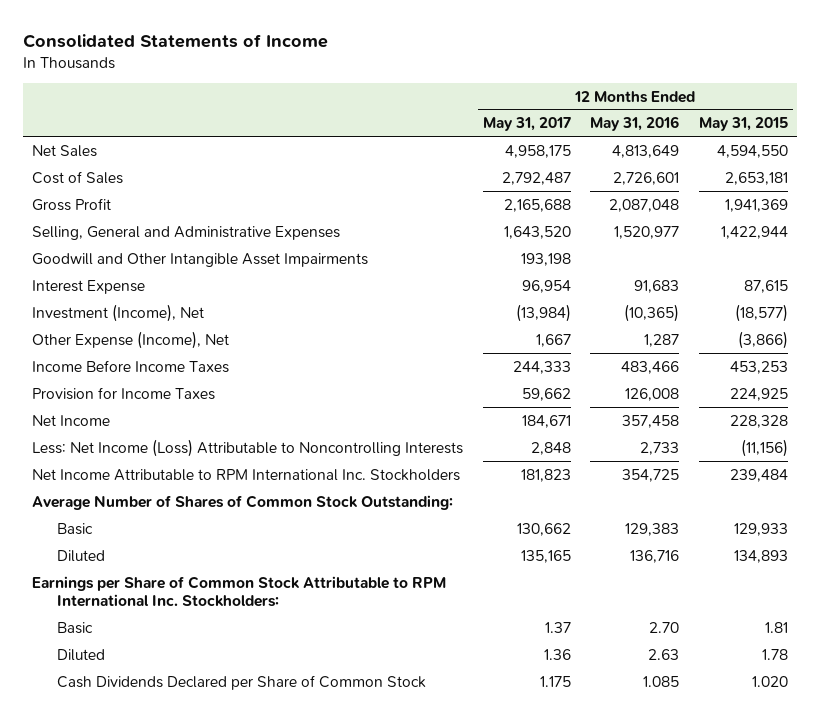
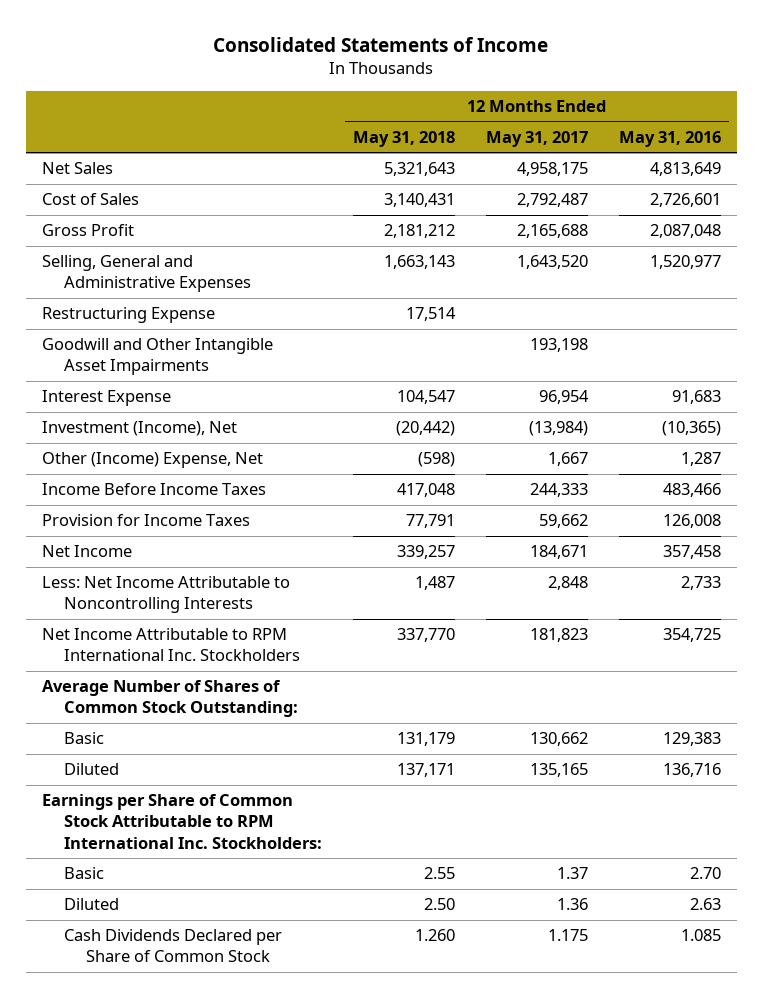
[698,117,788,132] May 31, 2015 -> none
none -> [352,130,455,147] May 31, 2018
none -> [41,307,215,324] Restructuring Expense
[32,330,230,349] Other Expense (Income), Net -> [41,452,263,469] Other (Income) Expense, Net
[32,438,464,457] Less: Net Income (Loss) Attributable to Noncontrolling Interests -> [41,576,290,614] Less: Net Income Attributable to Noncontrolling Interests

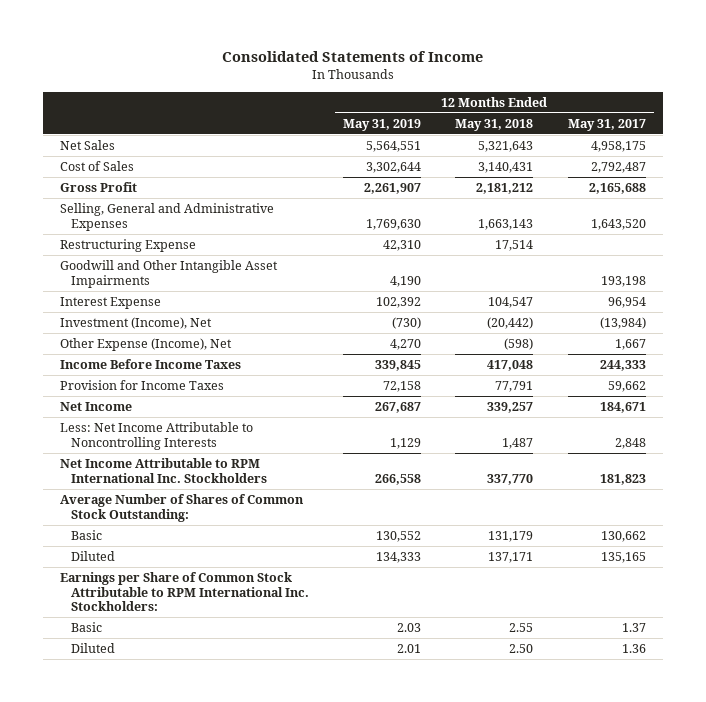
[619,130,722,147] May 31, 2016 -> none
none -> [343,118,422,131] May 31, 2019
[41,452,263,469] Other (Income) Expense, Net -> [59,337,232,351] Other Expense (Income), Net
[63,929,282,963] Cash Dividends Declared per Share of Common Stock -> none

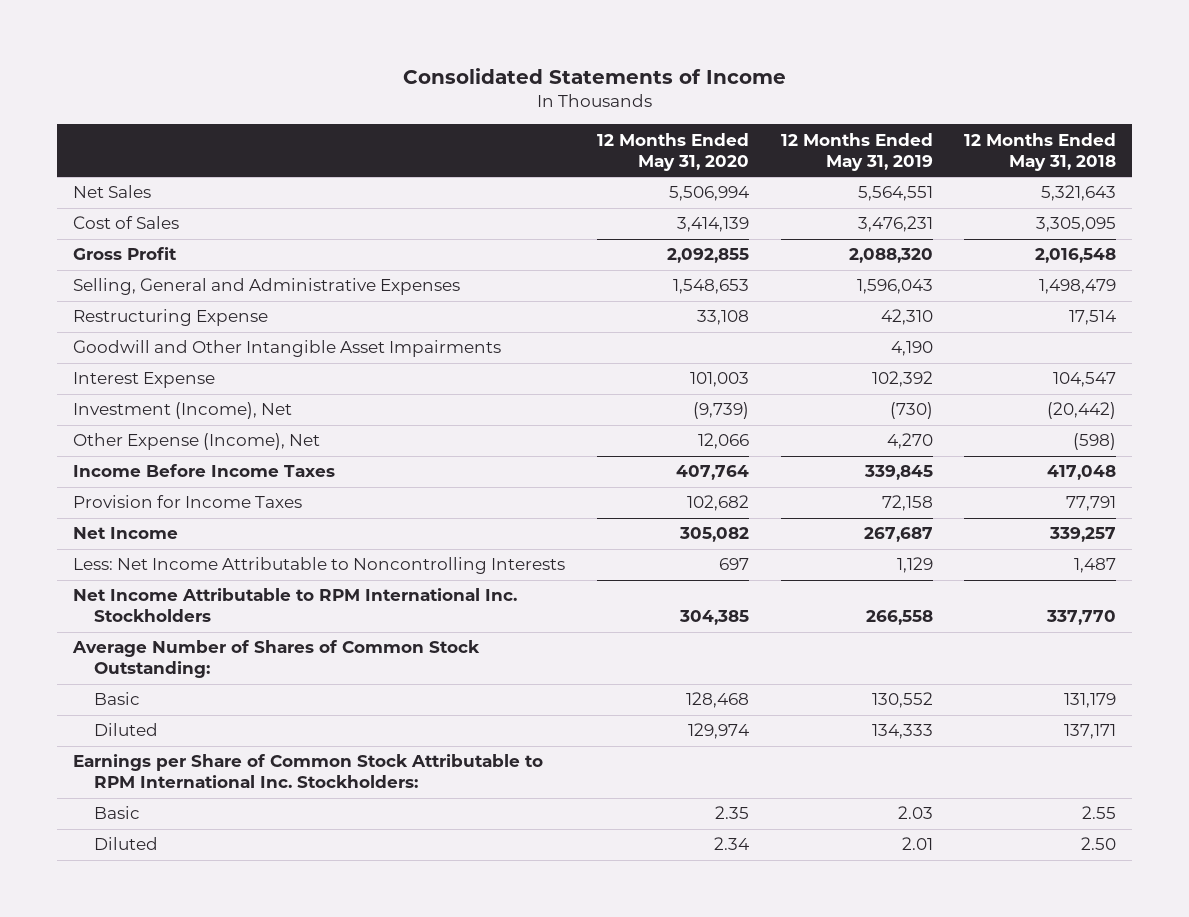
[567,118,646,131] May 31, 2017 -> none
none -> [596,132,749,171] 12 Months Ended May 31, 2020
[366,161,422,173] 3,302,644 -> [857,216,933,233] 3,476,231
[478,161,534,173] 3,140,431 -> [1036,217,1117,233] 3,305,095
[364,182,422,194] 2,261,907 -> [848,248,933,264] 2,088,320
[476,182,534,194] 2,181,212 -> [1035,248,1117,264] 2,016,548
[366,218,422,230] 1,769,630 -> [856,279,933,295] 1,596,043
[478,218,534,230] 1,663,143 -> [1039,279,1117,295] 1,498,479

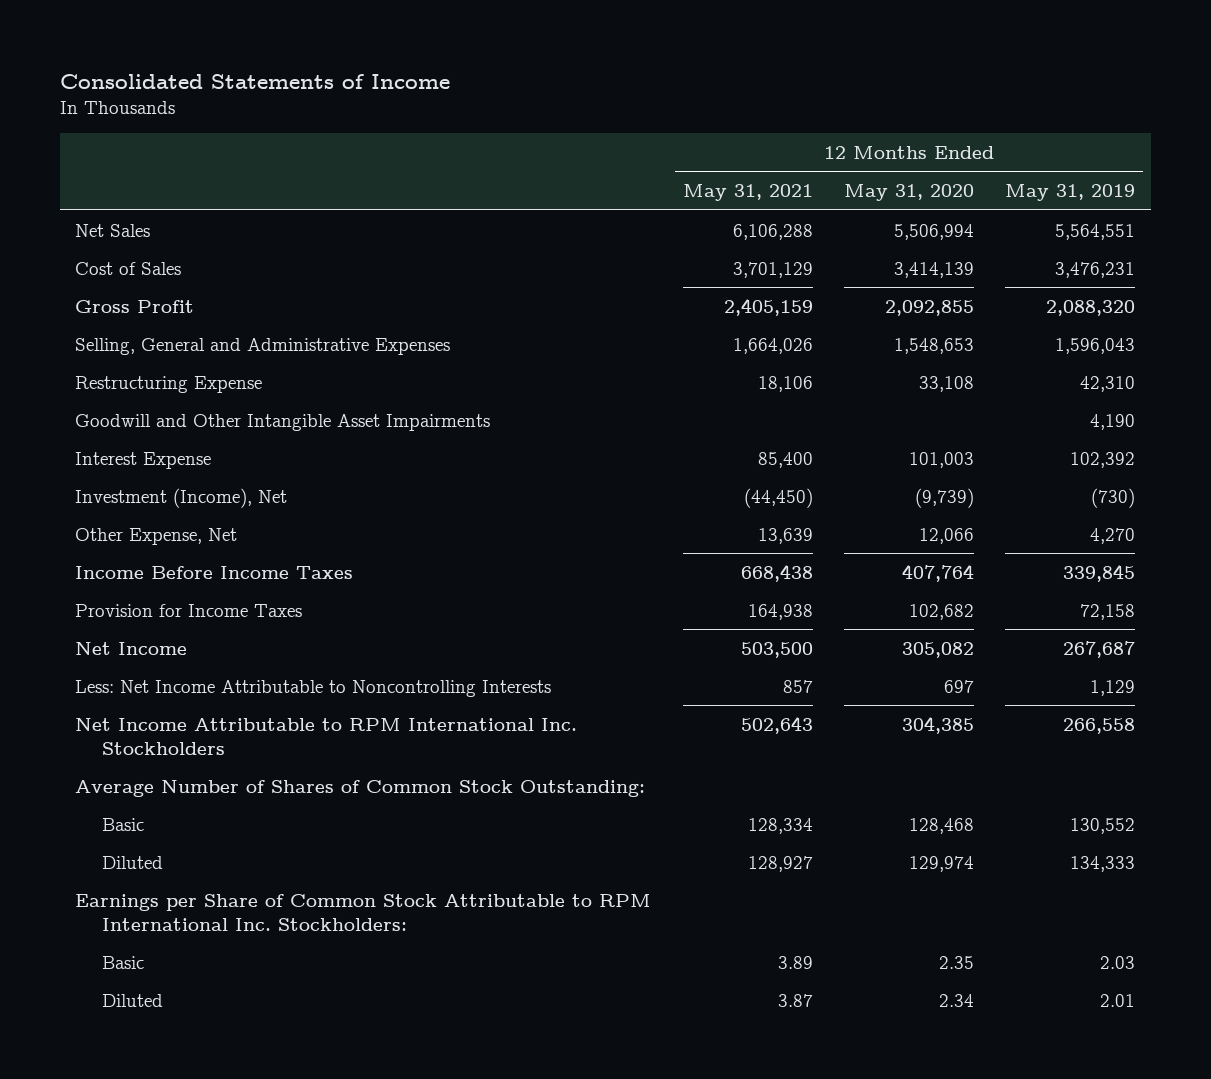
[964,132,1117,171] 12 Months Ended May 31, 2018 -> none
none -> [682,184,813,202] May 31, 2021
[72,433,320,451] Other Expense (Income), Net -> [75,527,238,545] Other Expense, Net

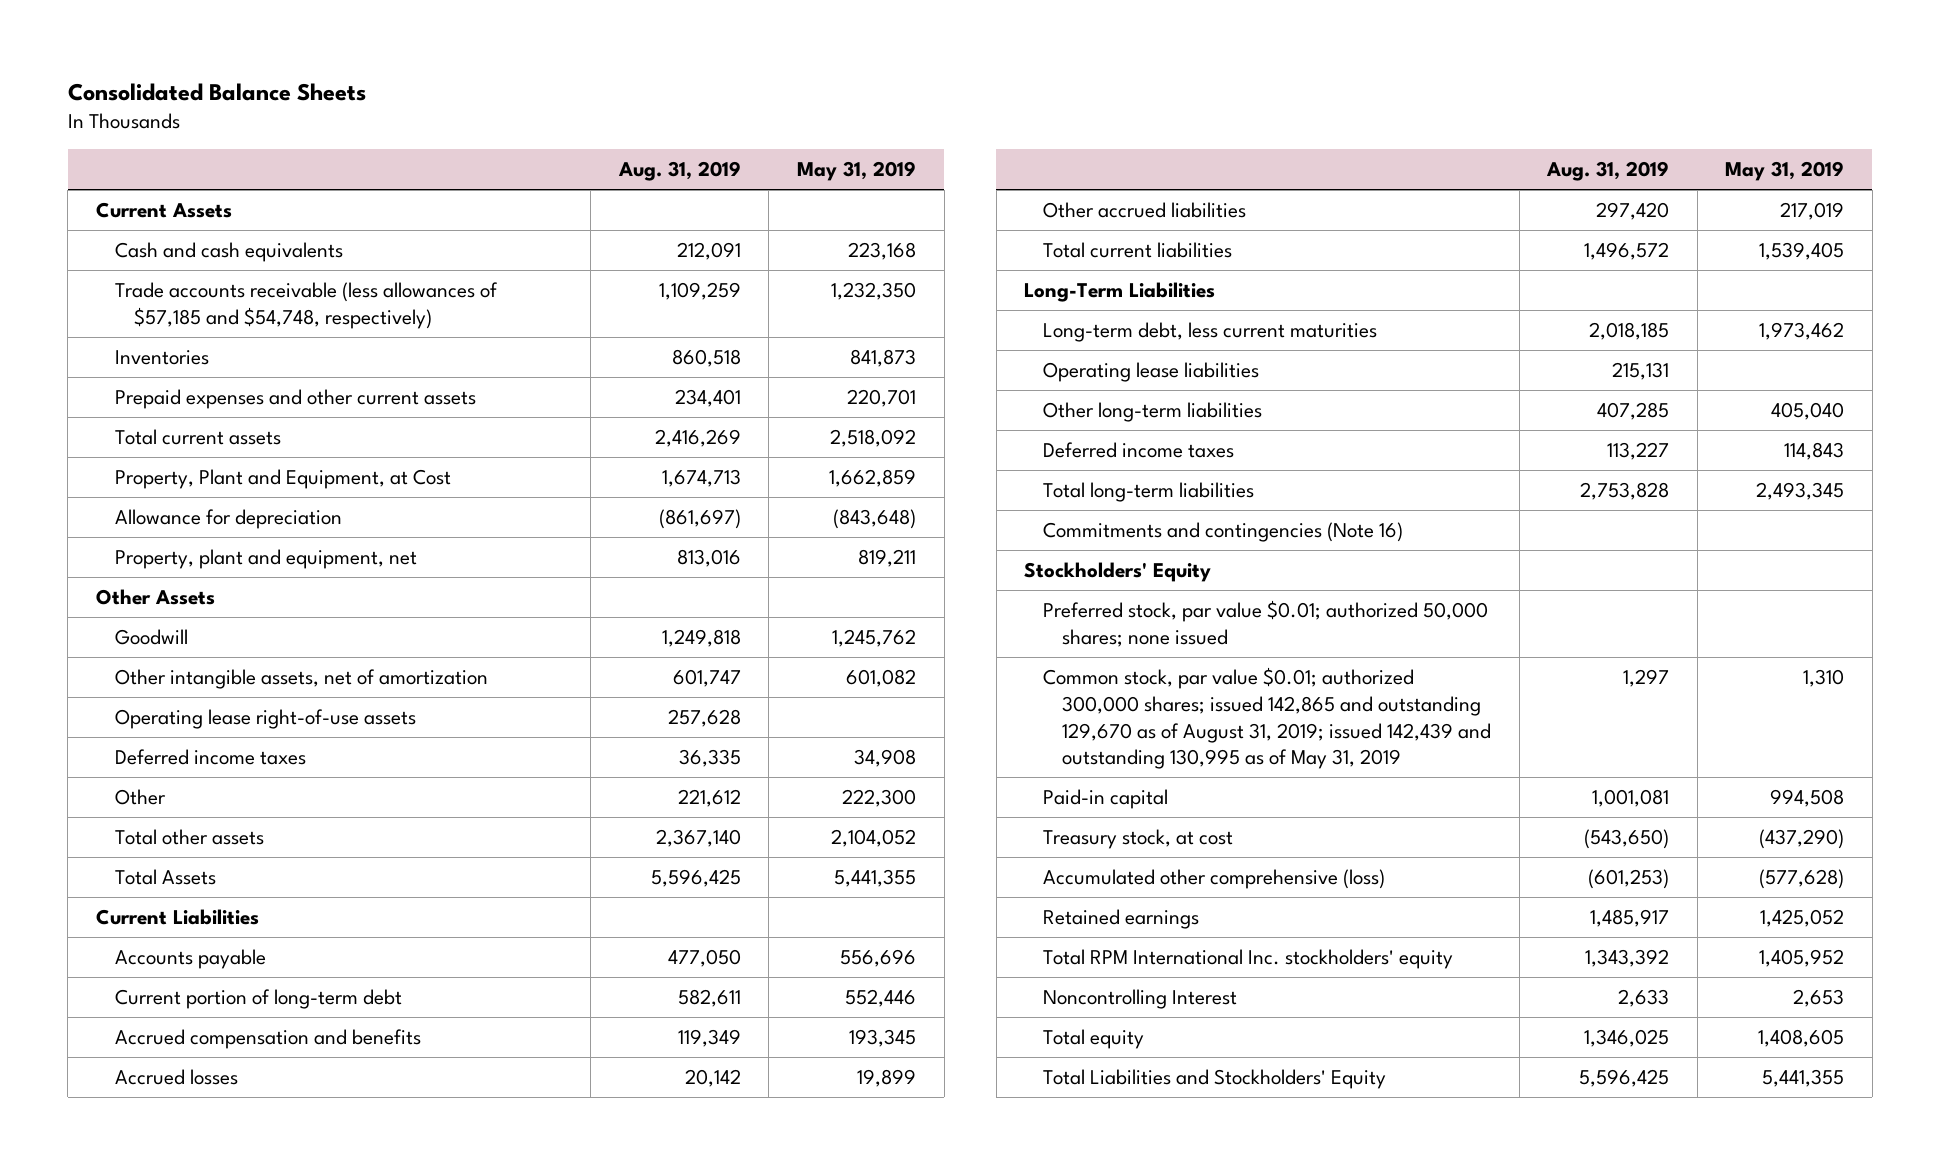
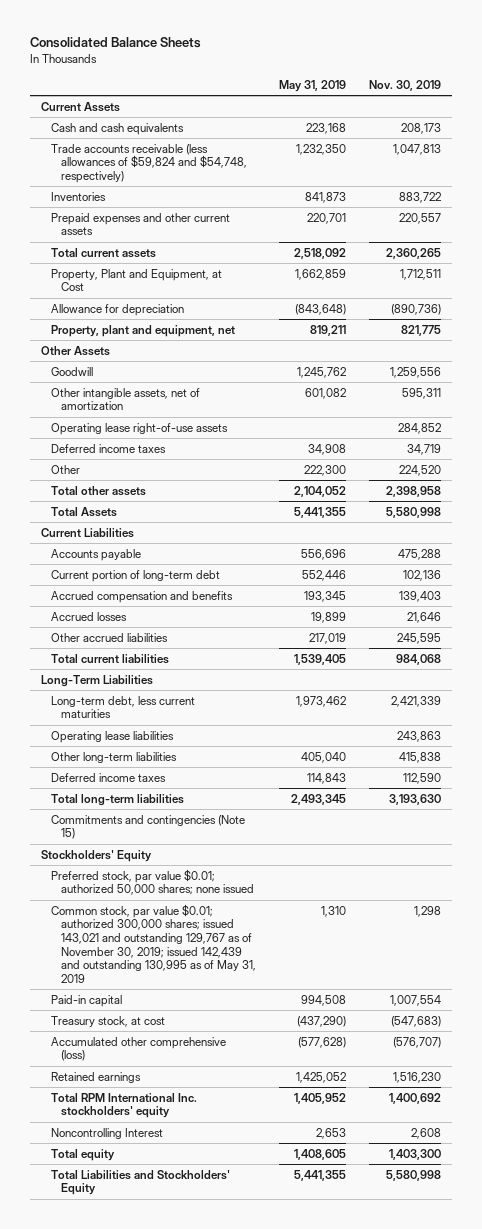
[617,160,741,181] Aug. 31, 2019 -> none
none -> [368,80,441,92] Nov. 30, 2019
[114,281,498,329] Trade accounts receivable (less allowances of $57,185 and $54,748, respectively) -> [50,143,247,183] Trade accounts receivable (less allowances of $59,824 and $54,748, respectively)
[1043,521,1404,542] Commitments and contingencies (Note 16) -> [50,814,245,840] Commitments and contingencies (Note 15)
[1043,666,1491,770] Common stock, par value $0.01; authorized 300,000 shares; issued 142,865 and outstanding 129,670 as of August 31, 2019; issued 142,439 and outstanding 130,995 as of May 31, 2019 -> [50,903,256,983] Common stock, par value $0.01; authorized 300,000 shares; issued 143,021 and outstanding 129,767 as of November 30, 2019; issued 142,439 and outstanding 130,995 as of May 31, 2019

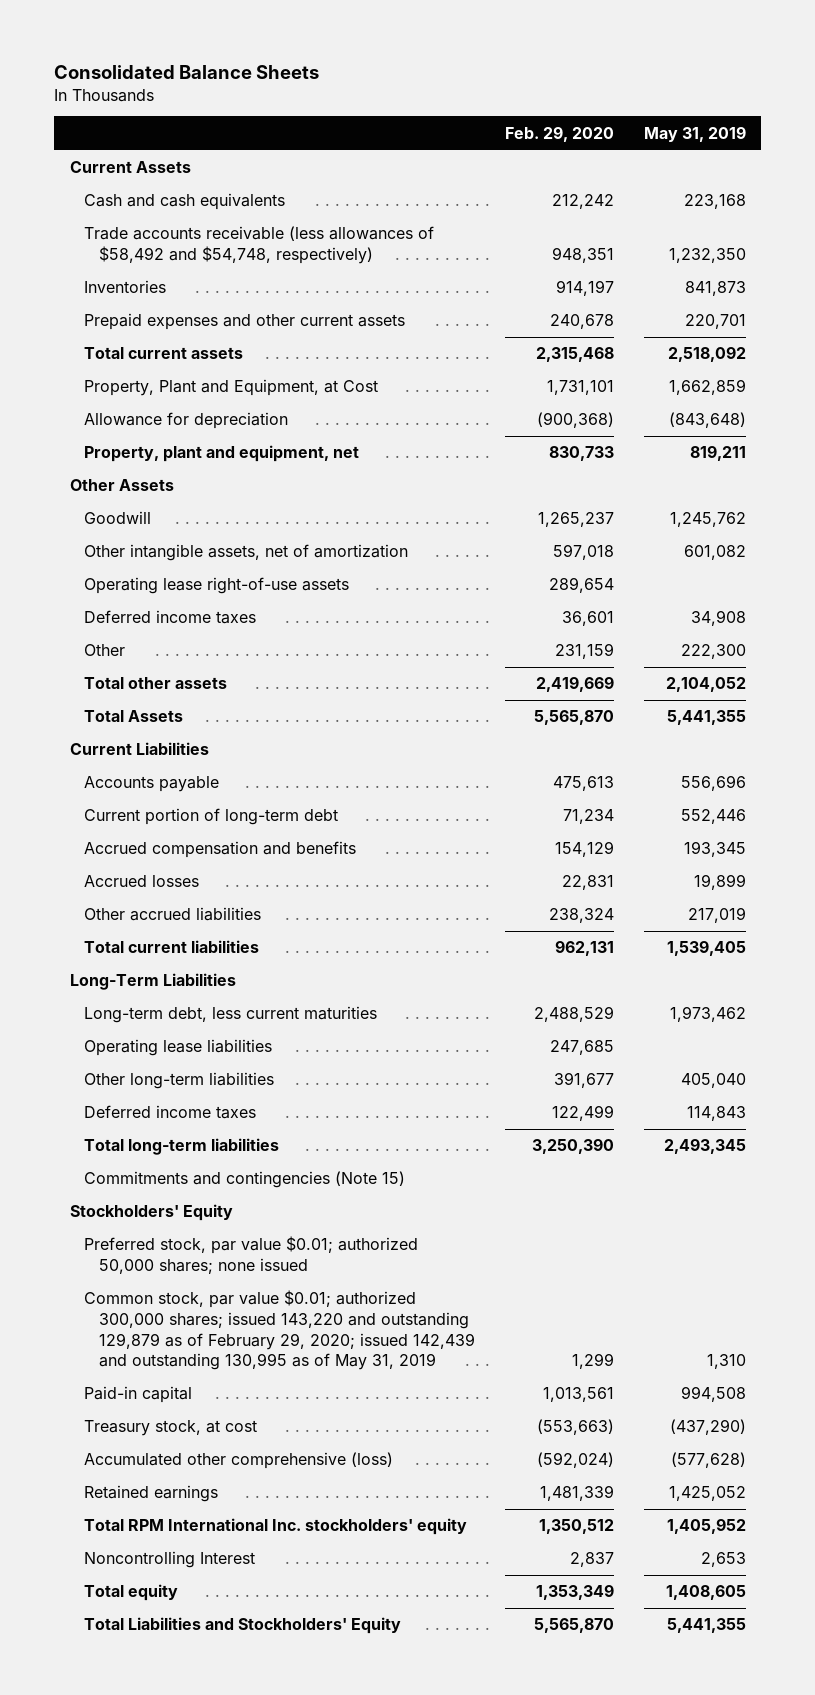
[368,80,441,92] Nov. 30, 2019 -> none
none -> [504,125,614,142] Feb. 29, 2020
[50,143,247,183] Trade accounts receivable (less allowances of $59,824 and $54,748, respectively) -> [84,226,435,264] Trade accounts receivable (less allowances of $58,492 and $54,748, respectively)
[50,903,256,983] Common stock, par value $0.01; authorized 300,000 shares; issued 143,021 and outstanding 129,767 as of November 30, 2019; issued 142,439 and outstanding 130,995 as of May 31, 2019 -> [84,1290,475,1371] Common stock, par value $0.01; authorized 300,000 shares; issued 143,220 and outstanding 129,879 as of February 29, 2020; issued 142,439 and outstanding 130,995 as of May 31, 2019

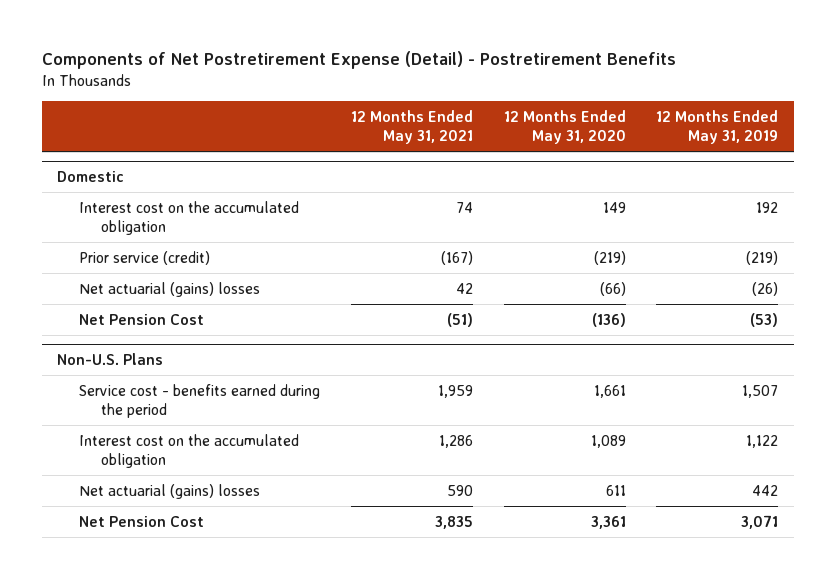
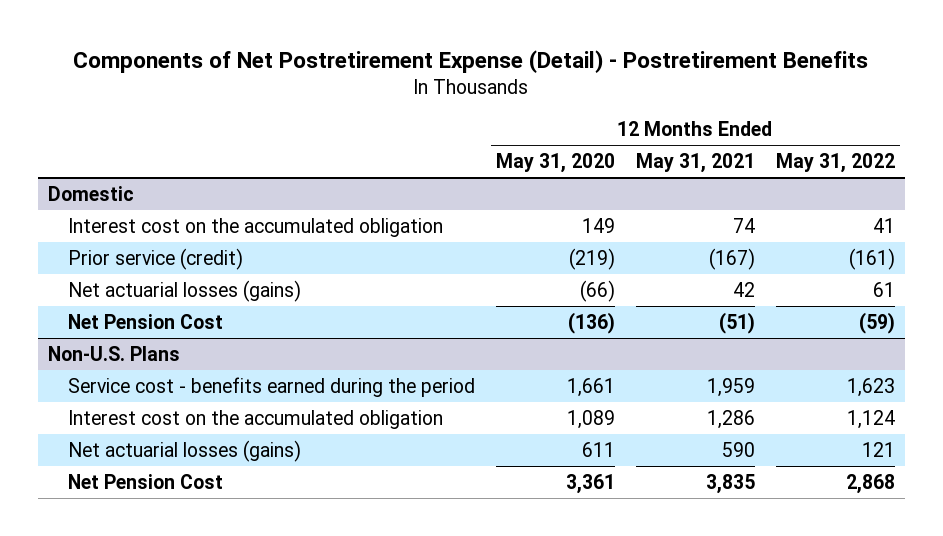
[656,109,779,145] 12 Months Ended May 31, 2019 -> none
none -> [775,153,895,174] May 31, 2022
[79,281,261,297] Net actuarial (gains) losses -> [67,279,301,302] Net actuarial losses (gains)
[79,483,261,499] Net actuarial (gains) losses -> [67,439,301,462] Net actuarial losses (gains)

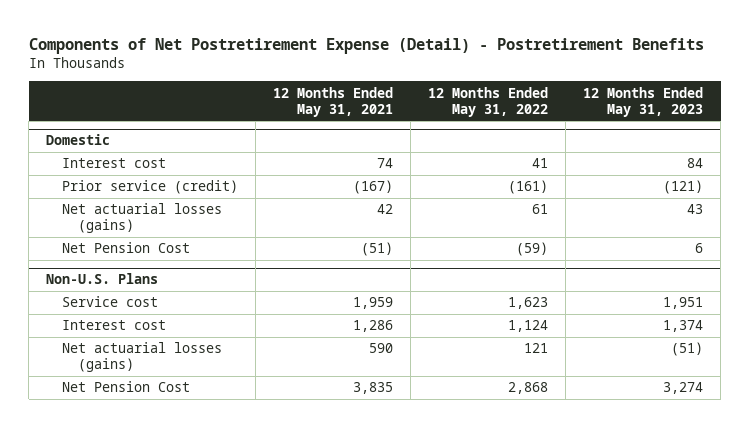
[495,153,615,174] May 31, 2020 -> none
none -> [583,86,704,117] 12 Months Ended May 31, 2023
[67,217,443,237] Interest cost on the accumulated obligation -> [62,158,167,169] Interest cost
[67,376,475,397] Service cost - benefits earned during the period -> [62,296,159,308] Service cost
[67,409,443,429] Interest cost on the accumulated obligation -> [62,320,167,331] Interest cost

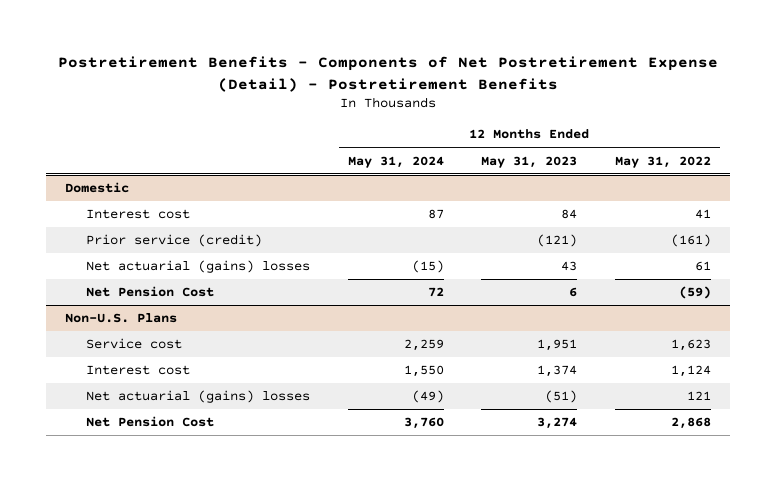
[28,37,704,54] Components of Net Postretirement Expense (Detail) - Postretirement Benefits -> [57,56,718,92] Postretirement Benefits - Components of Net Postretirement Expense (Detail) - Postretirement Benefits
[273,86,394,117] 12 Months Ended May 31, 2021 -> none
none -> [347,155,444,168] May 31, 2024
[62,203,223,234] Net actuarial losses (gains) -> [86,260,311,274] Net actuarial (gains) losses
[62,342,223,373] Net actuarial losses (gains) -> [86,390,311,404] Net actuarial (gains) losses

